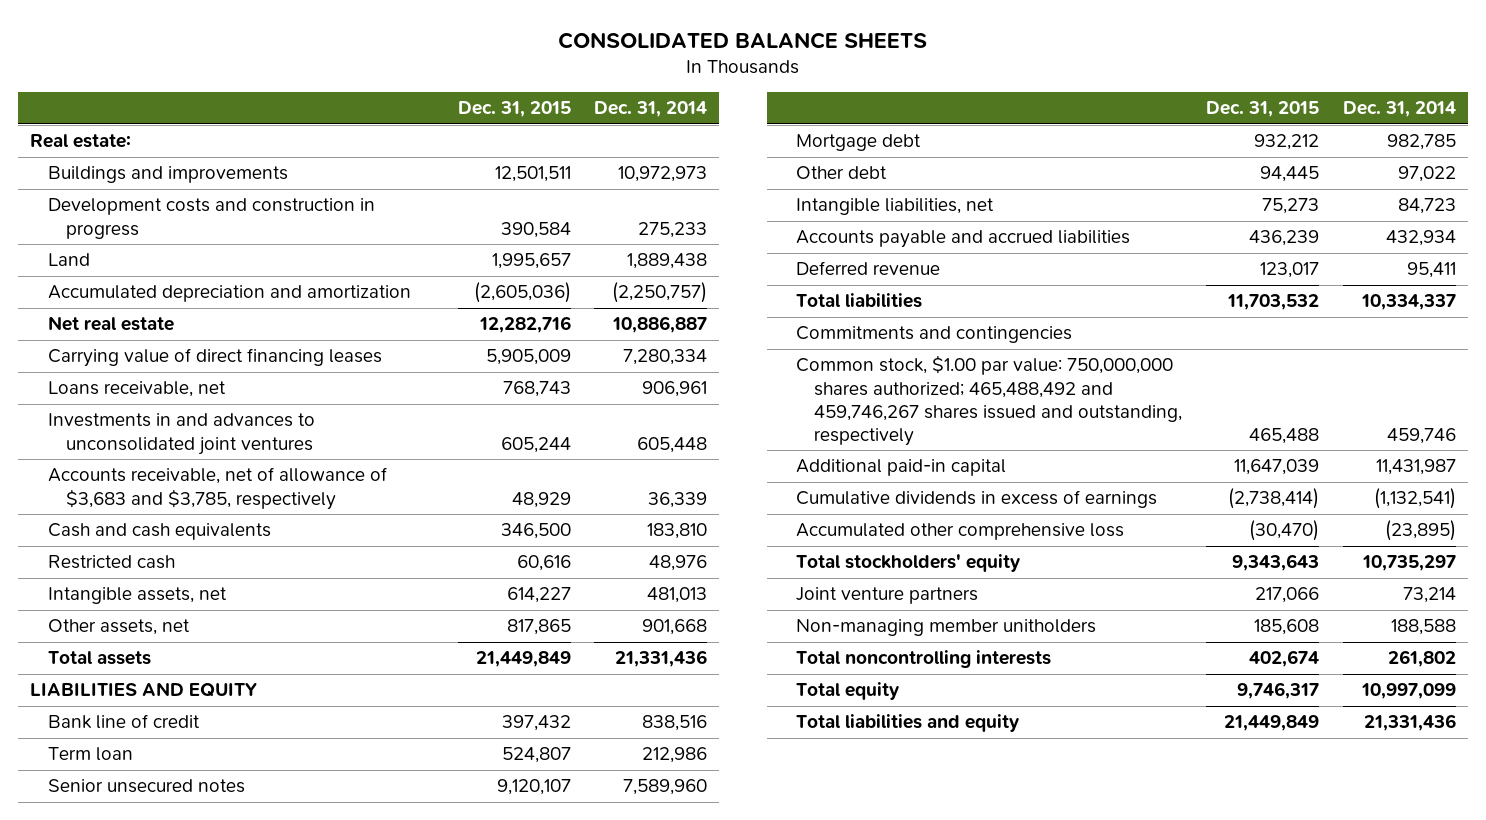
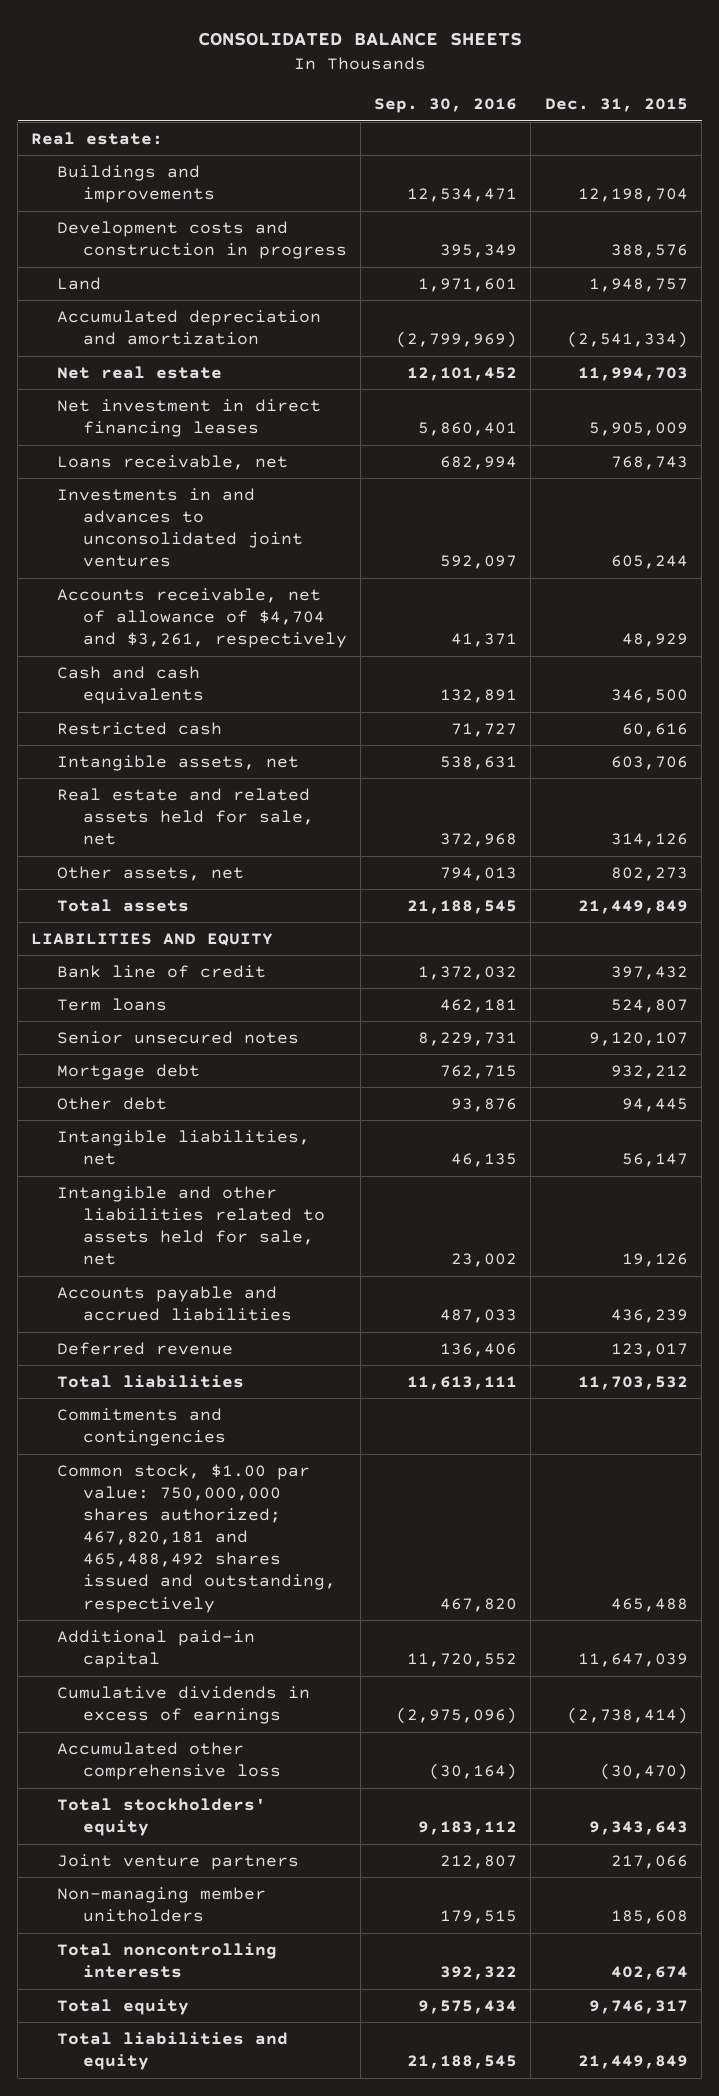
[594,101,708,118] Dec. 31, 2014 -> none
none -> [374,98,518,114] Sep. 30, 2016
[494,166,571,183] 12,501,511 -> [577,188,688,203] 12,198,704
[500,221,571,238] 390,584 -> [610,244,688,259] 388,576
[491,253,571,270] 1,995,657 -> [588,277,688,292] 1,948,757
[473,282,571,304] (2,605,036) -> [566,331,688,349] (2,541,334)
[478,316,571,334] 12,282,716 -> [577,366,688,381] 11,994,703
[47,348,382,368] Carrying value of direct financing leases -> [56,398,321,438] Net investment in direct financing leases
[47,467,387,510] Accounts receivable, net of allowance of $3,683 and $3,785, respectively -> [56,587,347,649] Accounts receivable, net of allowance of $4,704 and $3,261, respectively
[506,587,571,604] 614,227 -> [610,755,688,770] 603,706
none -> [56,787,314,846] Real estate and related assets held for sale, net
[506,619,571,636] 817,865 -> [610,866,688,881] 802,273
[47,747,133,762] Term loan -> [56,997,167,1011] Term loans
[1262,198,1320,215] 75,273 -> [621,1153,688,1168] 56,147
none -> [56,1185,325,1266] Intangible and other liabilities related to assets held for sale, net
[796,355,1183,447] Common stock, $1.00 par value: 750,000,000 shares authorized; 465,488,492 and 459,746,267 shares issued and outstanding, respectively -> [56,1463,336,1613] Common stock, $1.00 par value: 750,000,000 shares authorized; 467,820,181 and 465,488,492 shares issued and outstanding, respectively

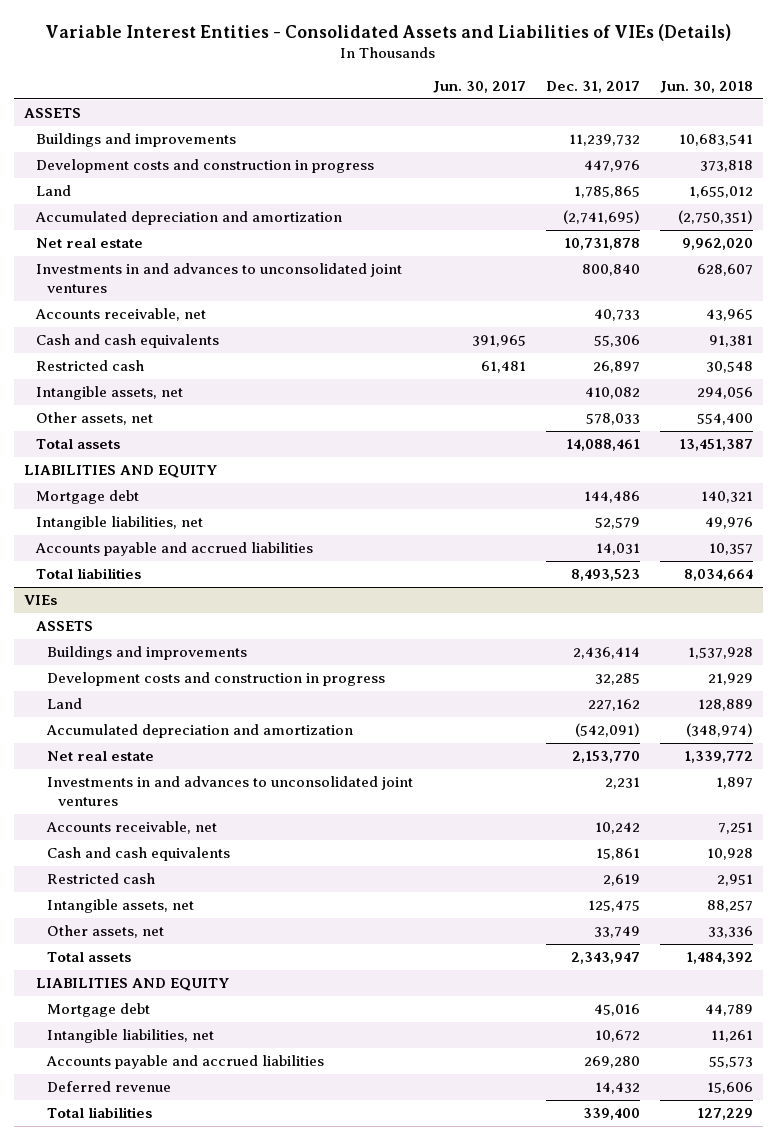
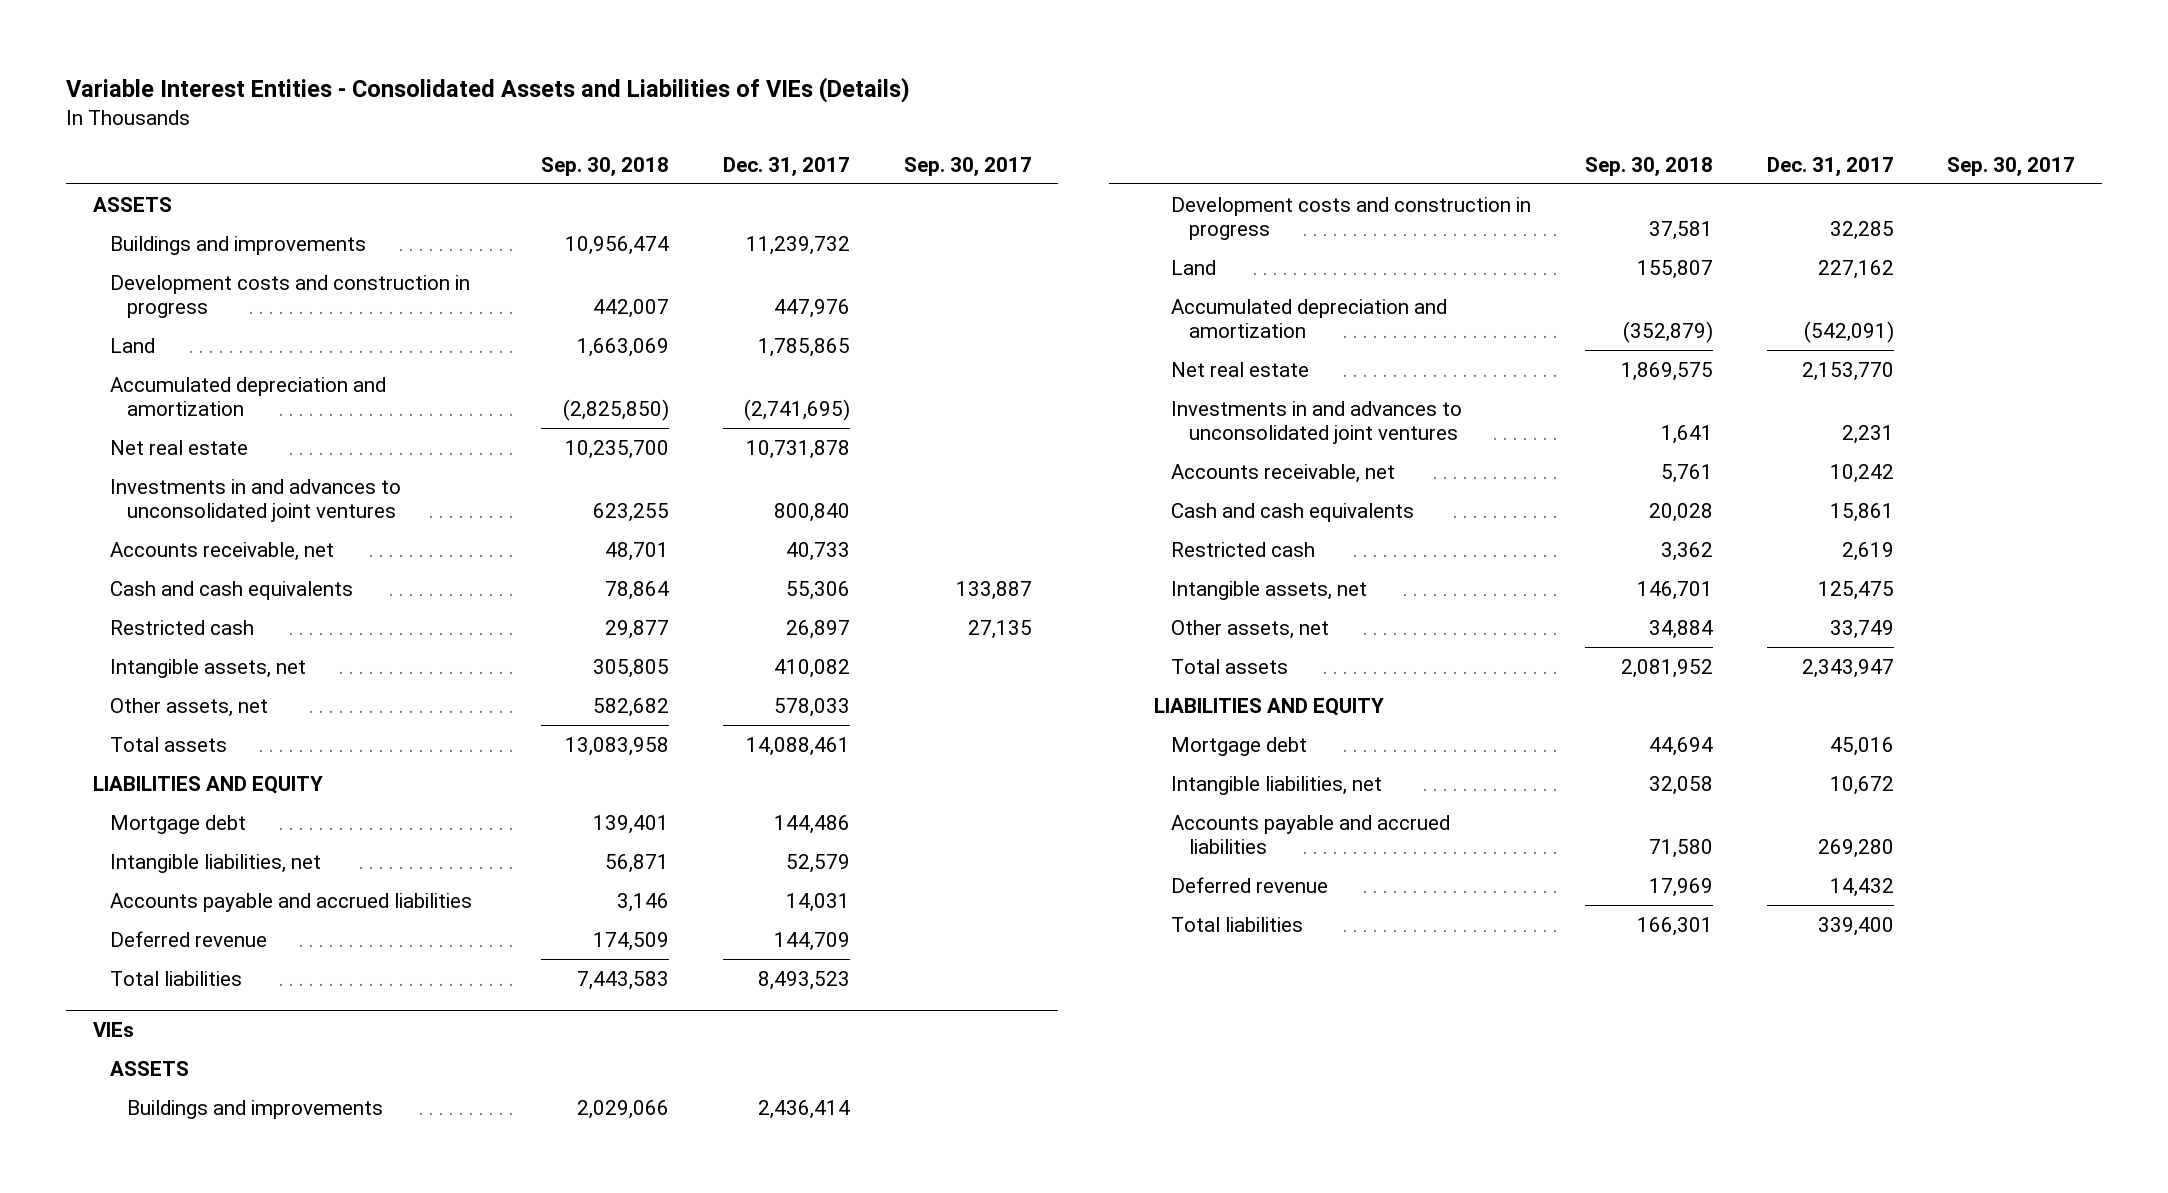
[432,81,526,94] Jun. 30, 2017 -> none
[659,81,753,94] Jun. 30, 2018 -> none
none -> [541,156,670,177] Sep. 30, 2018
none -> [903,156,1032,177] Sep. 30, 2017
none -> [109,930,267,947] Deferred revenue

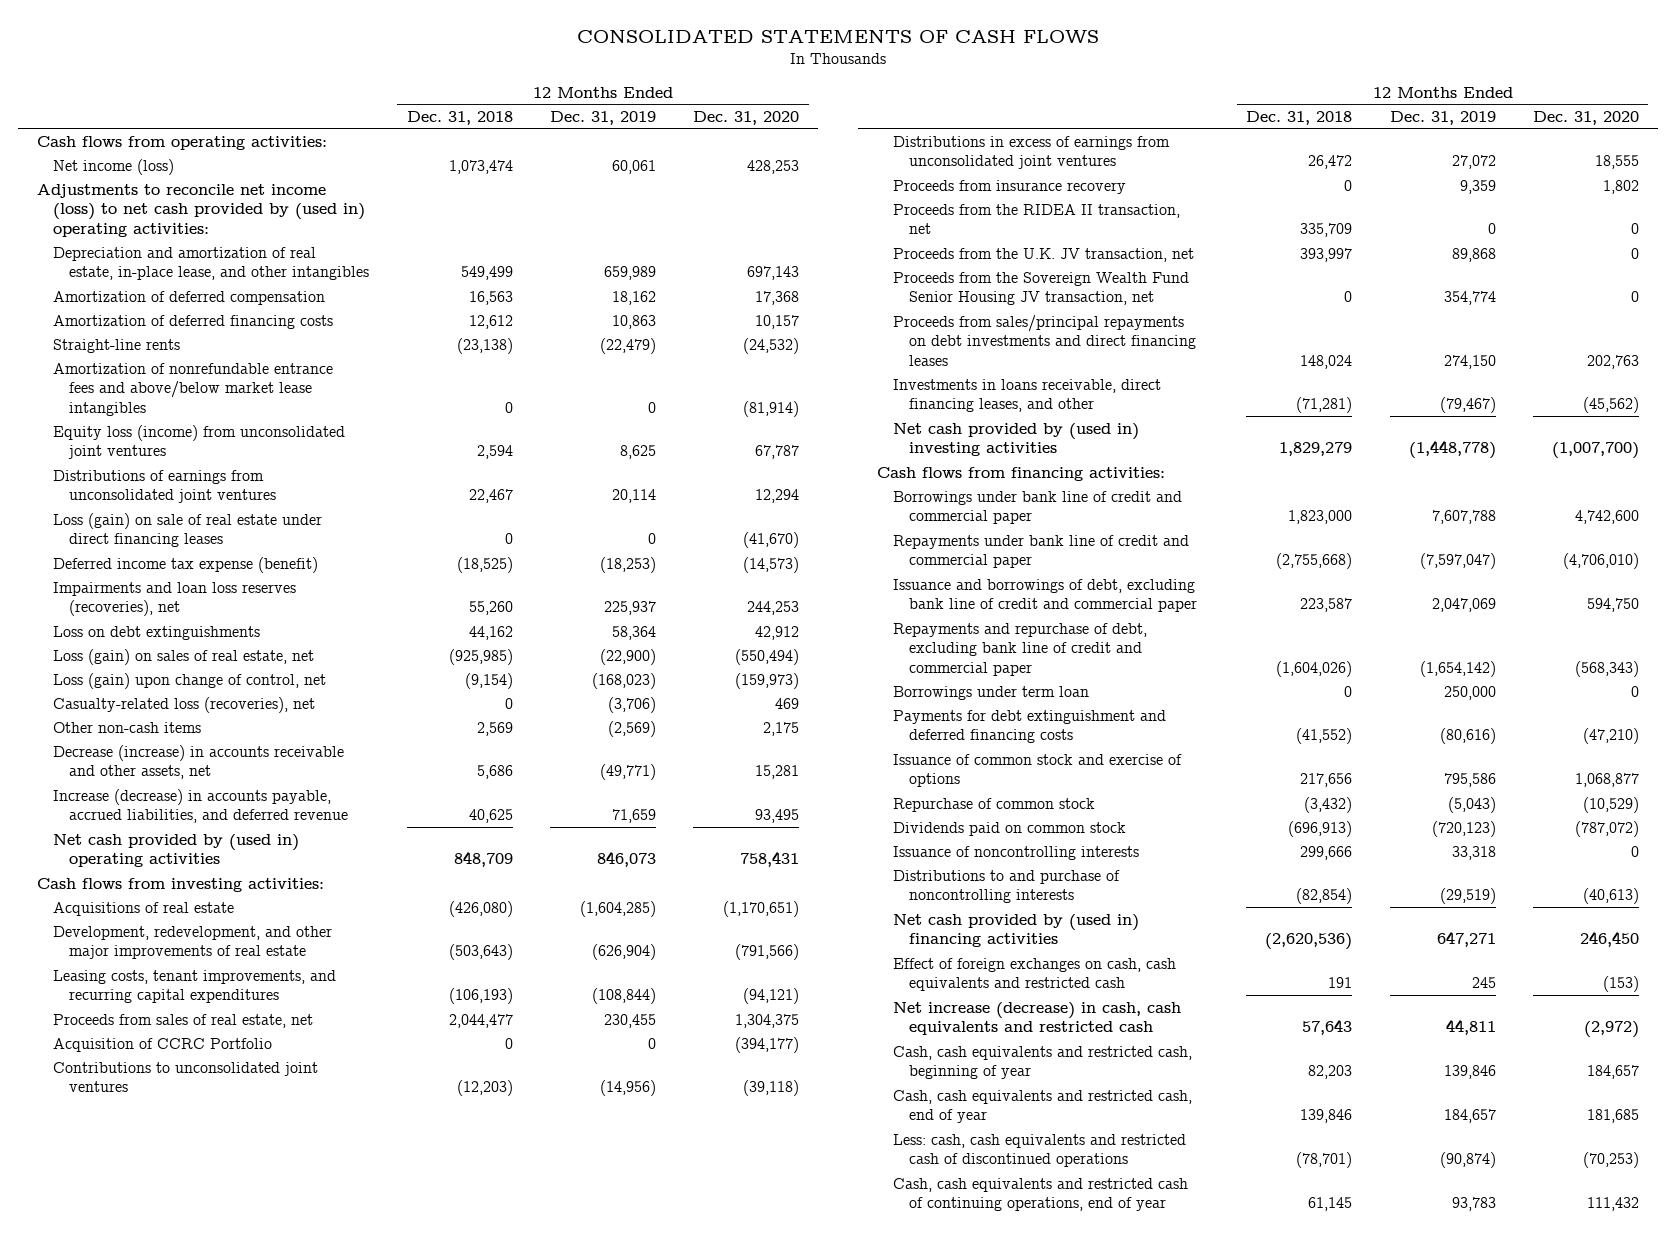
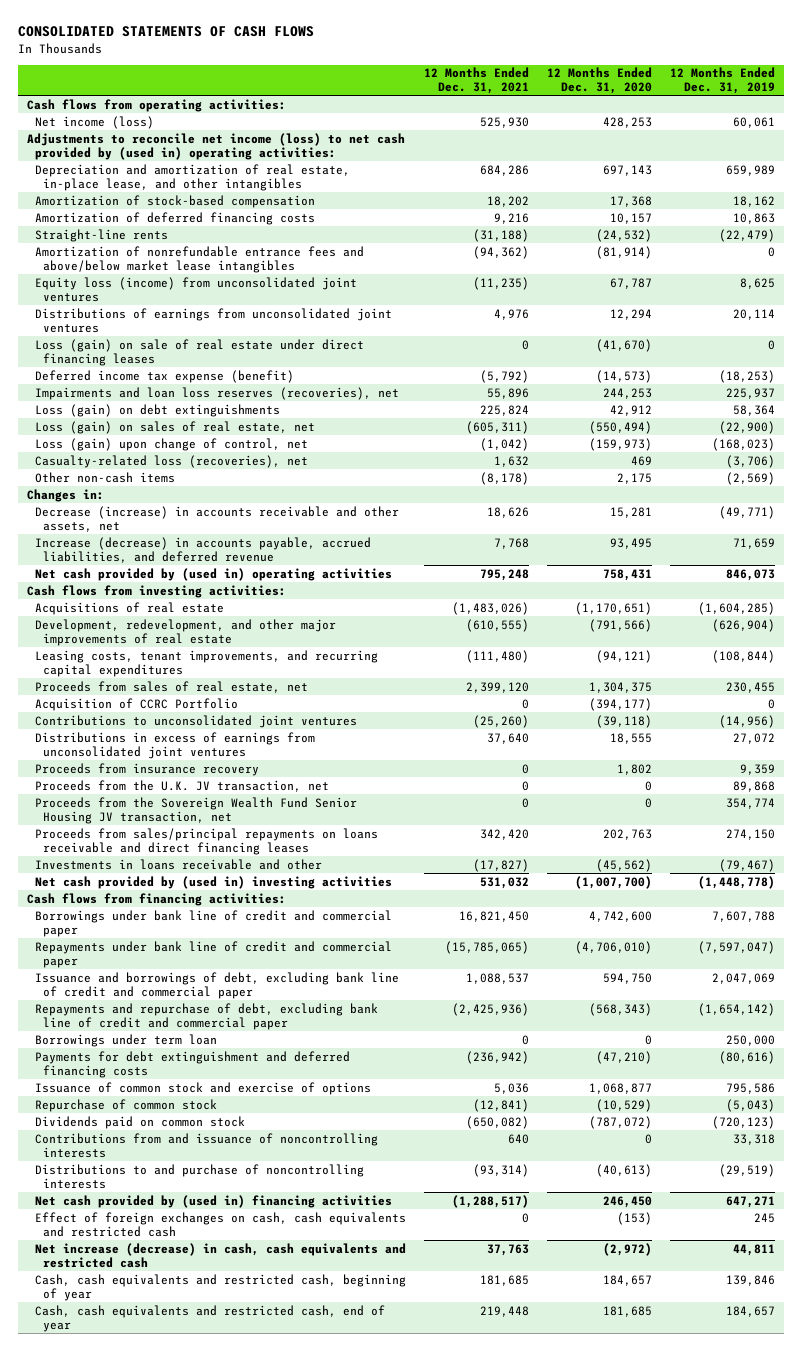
[406,110,513,125] Dec. 31, 2018 -> none
none -> [423,67,529,95] 12 Months Ended Dec. 31, 2021
[53,290,326,305] Amortization of deferred compensation -> [34,194,315,208] Amortization of stock-based compensation
[53,625,261,640] Loss on debt extinguishments -> [34,403,280,417] Loss (gain) on debt extinguishments
none -> [26,488,104,502] Changes in:
[892,203,1180,235] Proceeds from the RIDEA II transaction, net -> none
[892,314,1196,366] Proceeds from sales/principal repayments on debt investments and direct financing leases -> [34,827,378,855] Proceeds from sales/principal repayments on loans receivable and direct financing leases
[892,378,1161,413] Investments in loans receivable, direct financing leases, and other -> [34,858,322,870] Investments in loans receivable and other
[892,845,1139,860] Issuance of noncontrolling interests -> [34,1132,378,1158] Contributions from and issuance of noncontrolling interests
[892,1133,1186,1168] Less: cash, cash equivalents and restricted cash of discontinued operations -> none
[892,1177,1188,1212] Cash, cash equivalents and restricted cash of continuing operations, end of year -> none

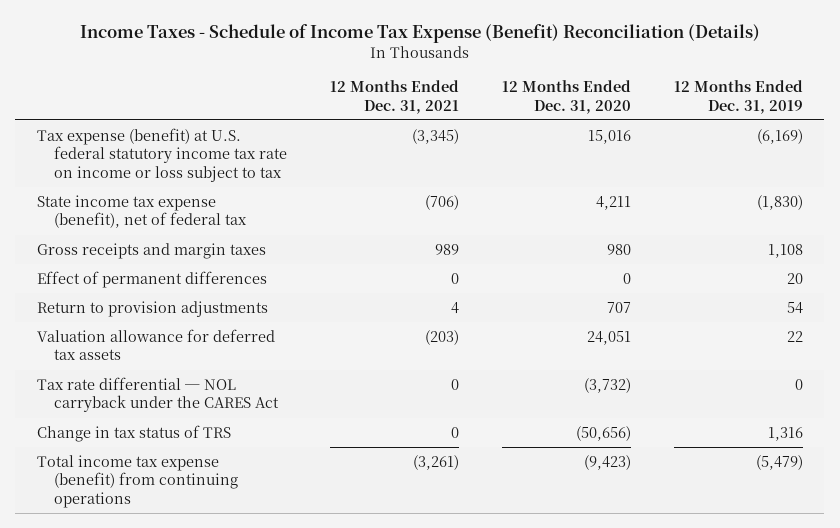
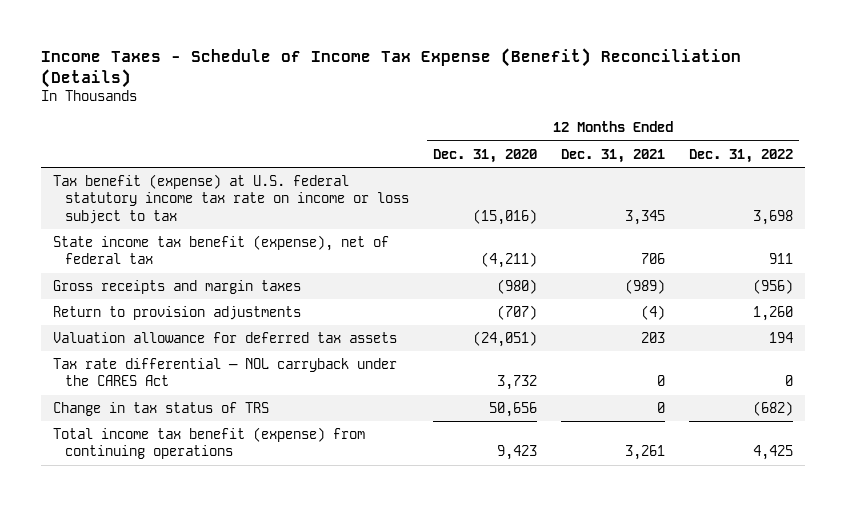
[673,80,803,114] 12 Months Ended Dec. 31, 2019 -> none
none -> [689,148,794,163] Dec. 31, 2022
[36,270,267,288] Effect of permanent differences -> none
[36,127,288,182] Tax expense (benefit) at U.S. federal statutory income tax rate on income or loss subject to tax -> [52,173,410,224] Tax benefit (expense) at U.S. federal statutory income tax rate on income or loss subject to tax
[412,128,460,144] (3,345) -> [625,209,666,225] 3,345
[587,129,631,144] 15,016 -> [473,208,538,225] (15,016)
[36,194,248,229] State income tax expense (benefit), net of federal tax -> [52,234,389,265] State income tax benefit (expense), net of federal tax
[425,194,460,210] (706) -> [641,253,666,265] 706
[595,195,631,210] 4,211 -> [481,252,538,269] (4,211)
[435,243,460,255] 989 -> [625,278,666,294] (989)
[606,243,631,255] 980 -> [497,278,538,294] (980)
[451,301,460,314] 4 -> [641,304,666,320] (4)
[606,301,631,313] 707 -> [497,304,538,320] (707)
[425,329,460,345] (203) -> [641,331,666,343] 203
[586,330,631,345] 24,051 -> [473,330,538,347] (24,051)
[583,377,631,393] (3,732) -> [497,375,538,391] 3,732
[575,425,631,441] (50,656) -> [489,401,538,417] 50,656
[36,454,239,508] Total income tax expense (benefit) from continuing operations -> [52,426,365,460] Total income tax benefit (expense) from continuing operations
[413,454,460,470] (3,261) -> [625,445,666,461] 3,261
[583,454,631,470] (9,423) -> [497,445,538,461] 9,423

